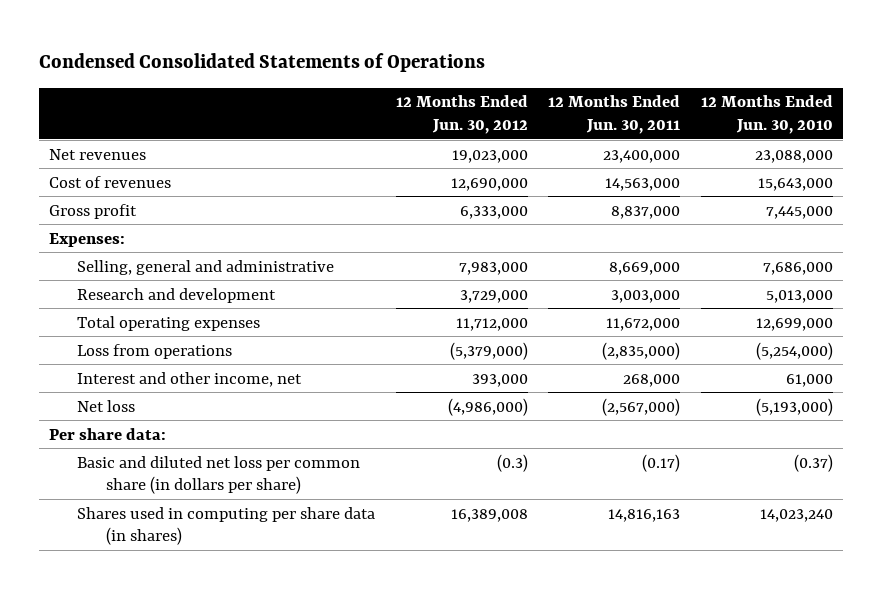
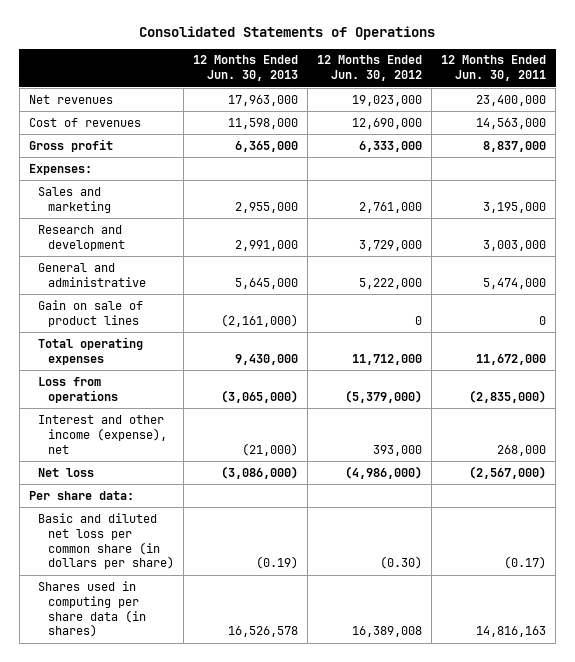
[38,53,485,73] Condensed Consolidated Statements of Operations -> [139,25,436,40] Consolidated Statements of Operations
[700,95,833,134] 12 Months Ended Jun. 30, 2010 -> none
none -> [193,55,299,82] 12 Months Ended Jun. 30, 2013
[77,259,335,275] Selling, general and administrative -> none
none -> [38,186,112,213] Sales and marketing
none -> [38,262,147,287] General and administrative
none -> [38,299,144,327] Gain on sale of product lines
[77,371,303,387] Interest and other income, net -> [38,414,168,454] Interest and other income (expense), net
[496,453,528,472] (0.3) -> [380,556,423,570] (0.30)

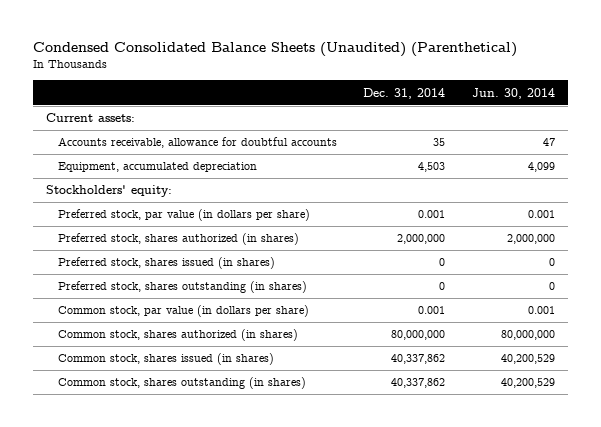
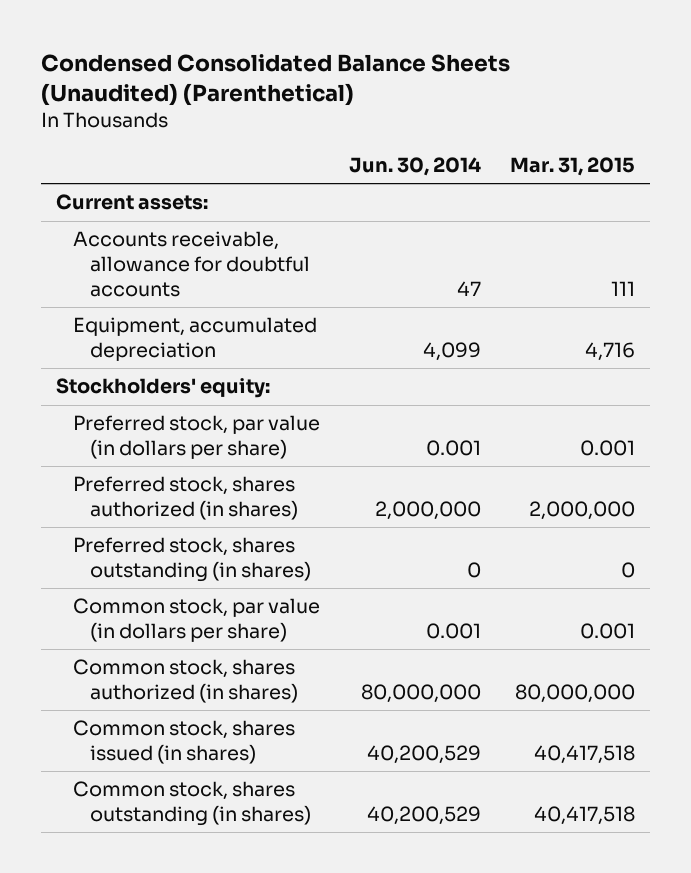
[363,87,446,99] Dec. 31, 2014 -> none
none -> [509,156,635,176] Mar. 31, 2015
[58,257,276,270] Preferred stock, shares issued (in shares) -> none

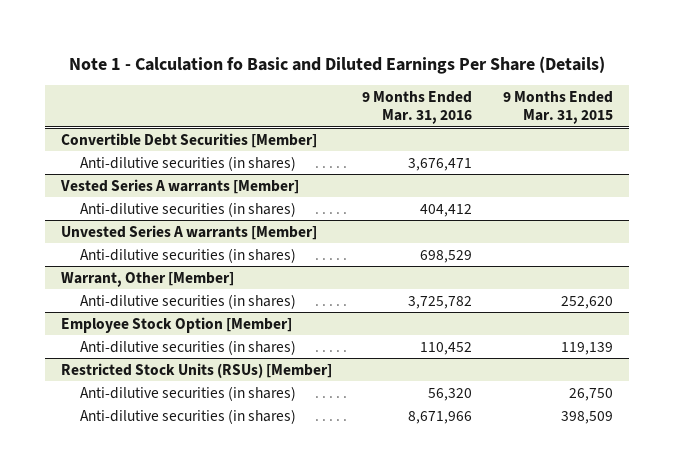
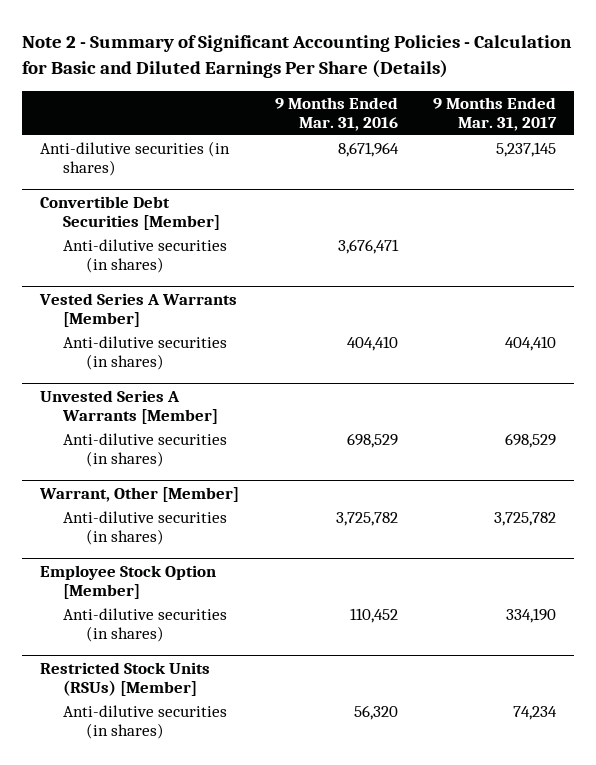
[68,55,605,74] Note 1 - Calculation fo Basic and Diluted Earnings Per Share (Details) -> [22,35,573,79] Note 2 - Summary of Significant Accounting Policies - Calculation for Basic and Diluted Earnings Per Share (Details)
[503,90,614,125] 9 Months Ended Mar. 31, 2015 -> none
none -> [433,96,558,132] 9 Months Ended Mar. 31, 2017
none -> [40,140,231,177] Anti-dilutive securities (in shares)
[59,178,299,194] Vested Series A warrants [Member] -> [39,292,238,327] Vested Series A Warrants [Member]
[420,203,473,217] 404,412 -> [346,335,398,351] 404,410
[60,224,317,240] Unvested Series A warrants [Member] -> [40,389,219,424] Unvested Series A Warrants [Member]
[79,408,296,424] Anti-dilutive securities (in shares) -> none

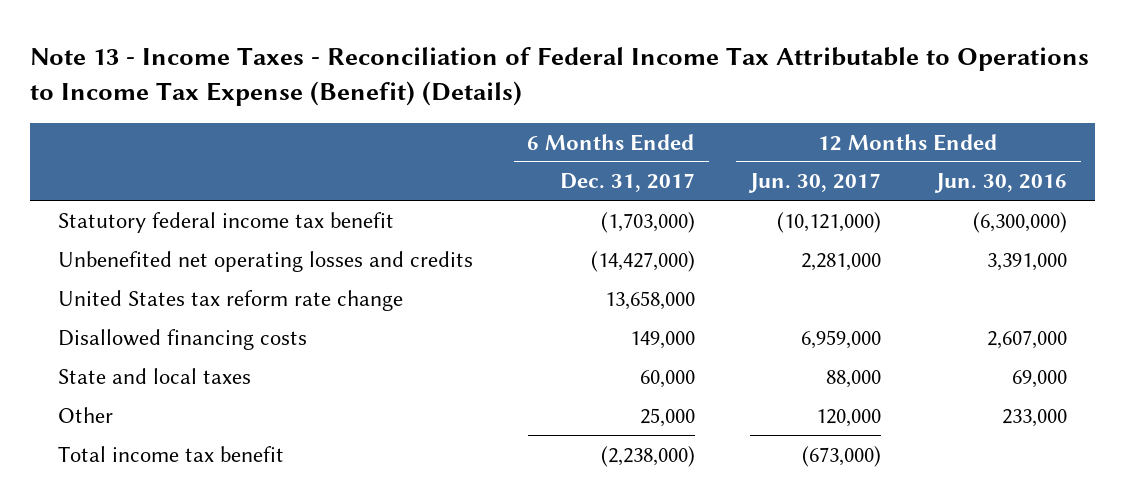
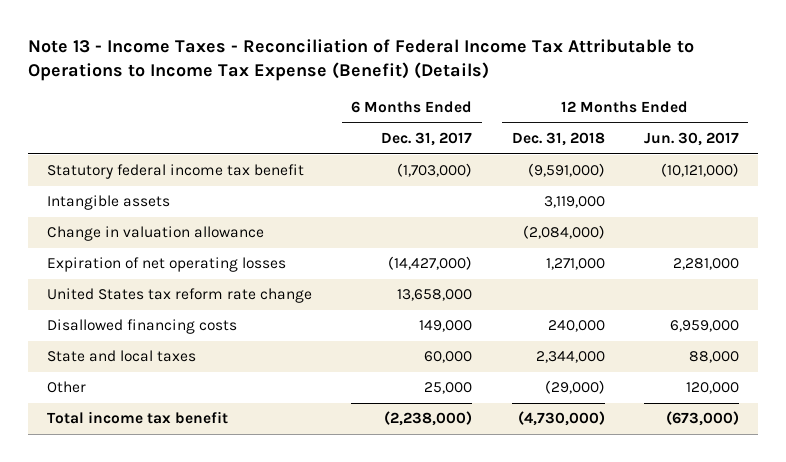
[934,173,1068,194] Jun. 30, 2016 -> none
none -> [511,131,605,146] Dec. 31, 2018
none -> [47,195,171,211] Intangible assets
none -> [47,226,265,242] Change in valuation allowance
[57,250,473,272] Unbenefited net operating losses and credits -> [47,257,287,273] Expiration of net operating losses

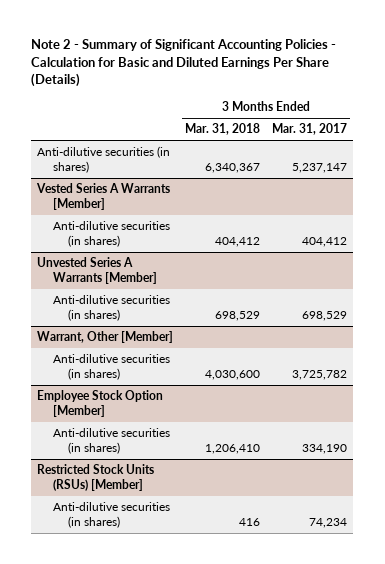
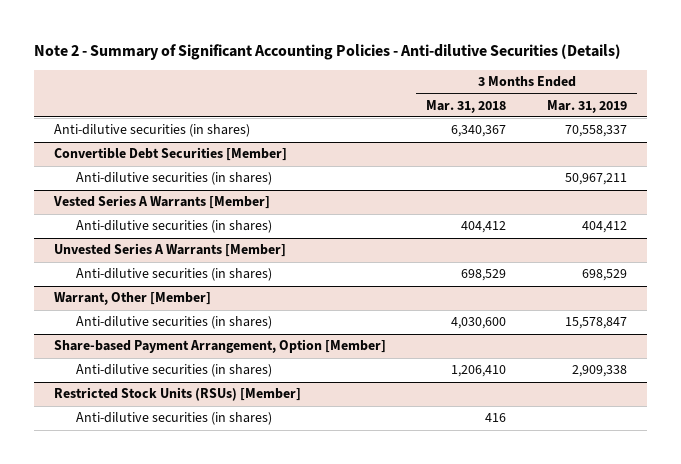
[31,38,337,88] Note 2 - Summary of Significant Accounting Policies - Calculation for Basic and Diluted Earnings Per Share (Details) -> [33,43,621,60] Note 2 - Summary of Significant Accounting Policies - Anti-dilutive Securities (Details)
[272,123,348,136] Mar. 31, 2017 -> none
none -> [546,99,627,113] Mar. 31, 2019
none -> [53,147,287,162] Convertible Debt Securities [Member]
none -> [76,172,273,186] Anti-dilutive securities (in shares)
[37,390,164,417] Employee Stock Option [Member] -> [53,339,386,354] Share-based Payment Arrangement, Option [Member]

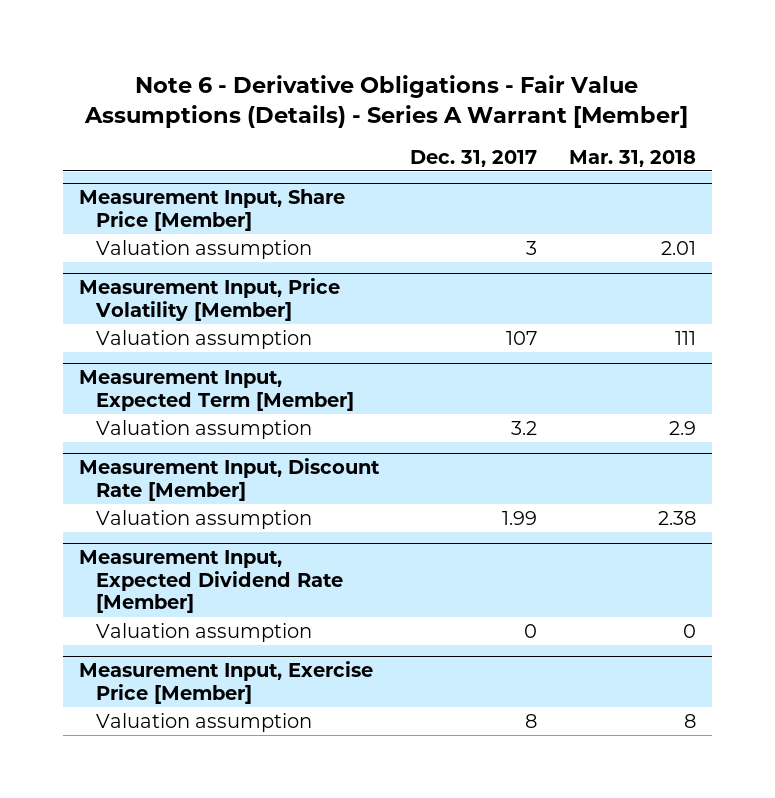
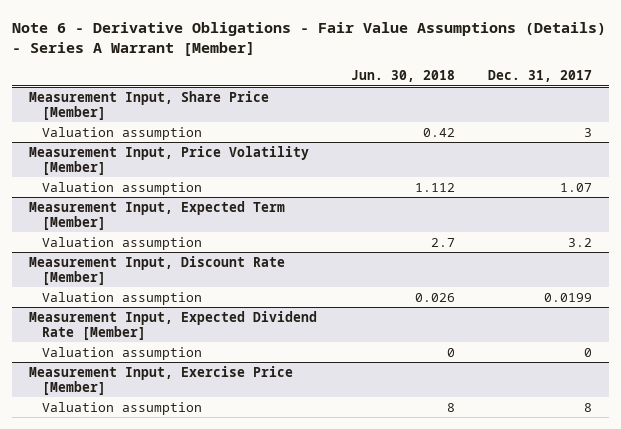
[568,149,696,167] Mar. 31, 2018 -> none
none -> [350,70,455,83] Jun. 30, 2018
[506,330,538,345] 107 -> [560,182,593,192] 1.07
[502,510,538,525] 1.99 -> [544,292,593,302] 0.0199

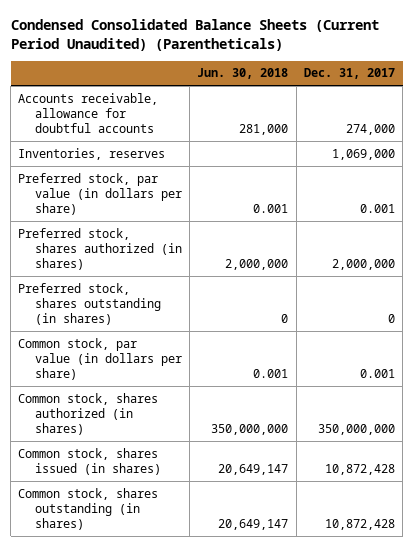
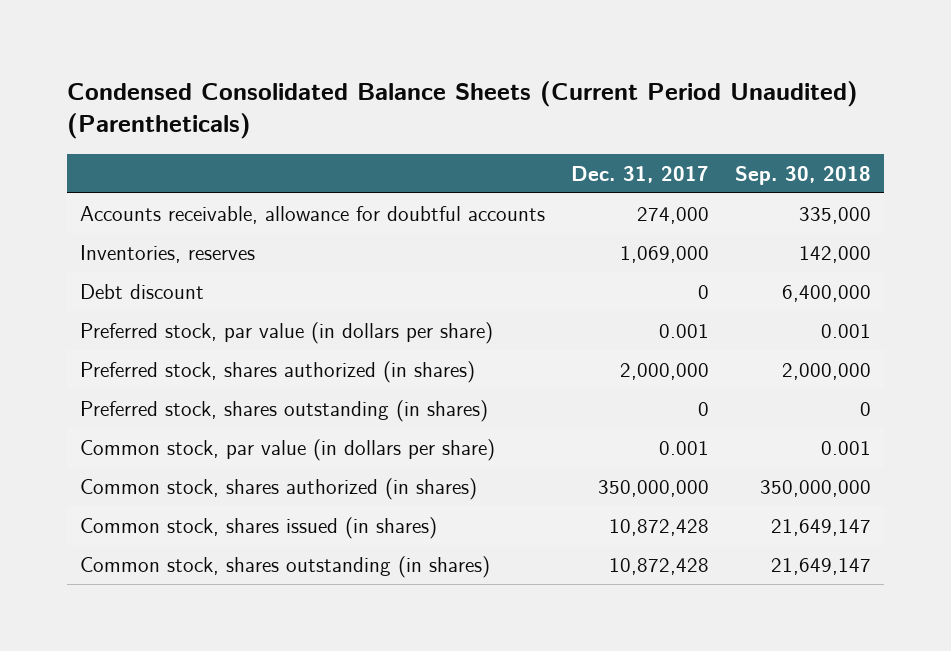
[197,68,289,80] Jun. 30, 2018 -> none
none -> [735,165,872,185] Sep. 30, 2018
none -> [79,283,204,299] Debt discount

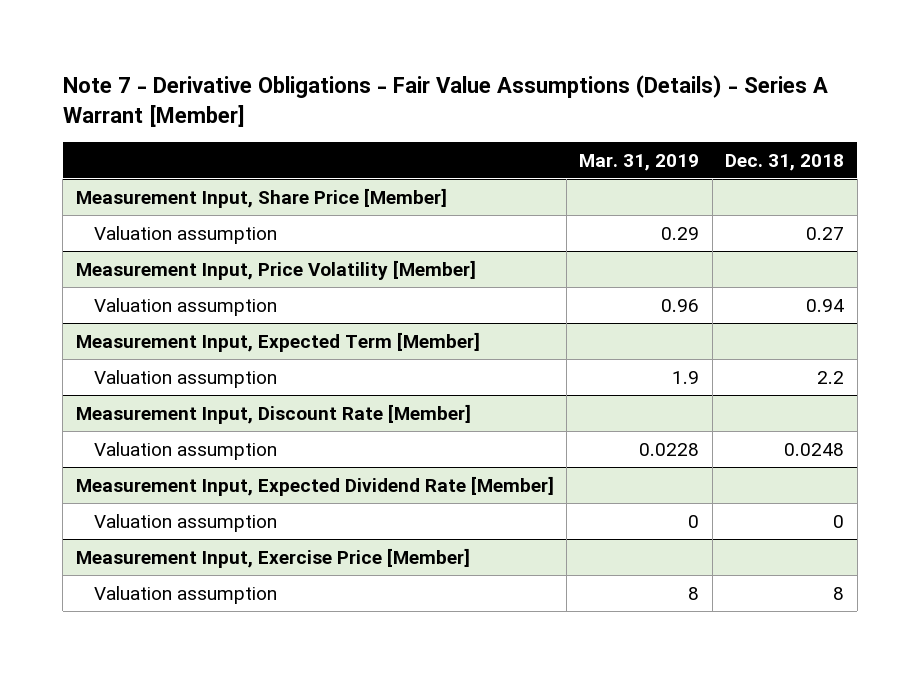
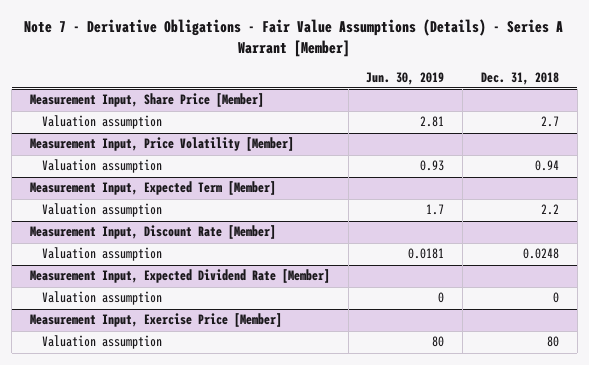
[579,153,700,171] Mar. 31, 2019 -> none
none -> [366,71,445,85] Jun. 30, 2019
[806,226,845,240] 0.27 -> [541,116,560,128] 2.7
[833,586,845,600] 8 -> [547,336,560,348] 80

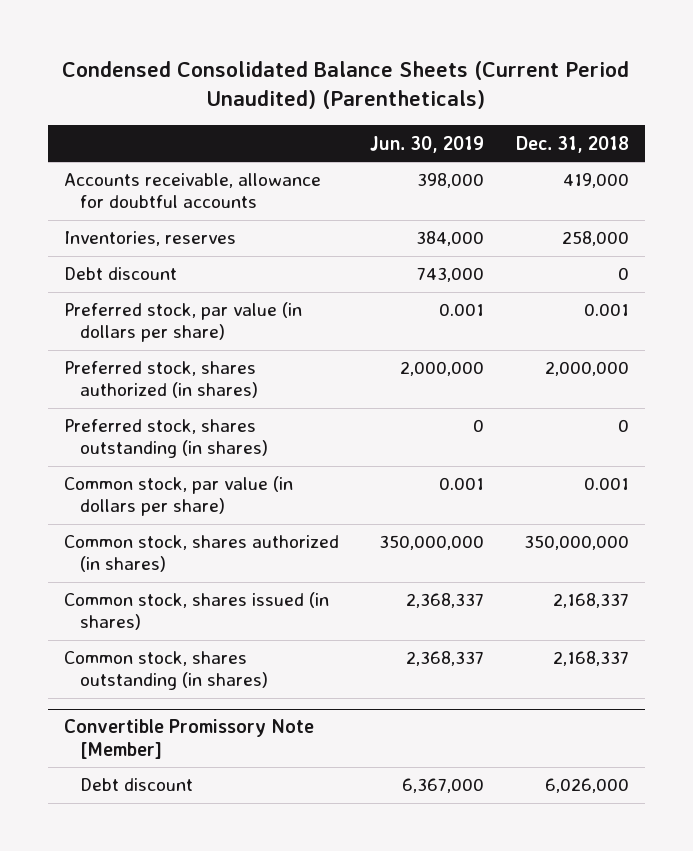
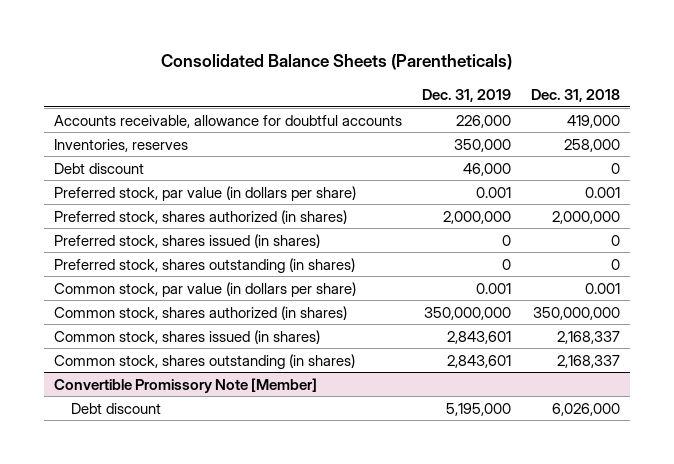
[62,61,630,110] Condensed Consolidated Balance Sheets (Current Period Unaudited) (Parentheticals) -> [160,54,512,71] Consolidated Balance Sheets (Parentheticals)
[370,135,485,153] Jun. 30, 2019 -> none
none -> [421,88,511,102] Dec. 31, 2019
none -> [54,233,321,248] Preferred stock, shares issued (in shares)

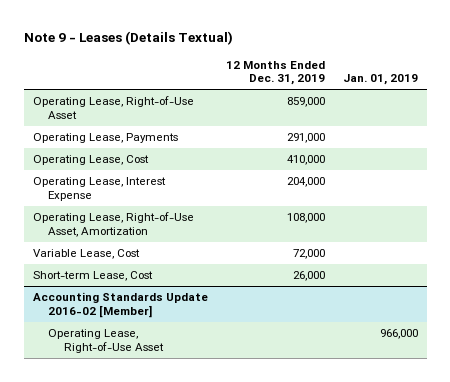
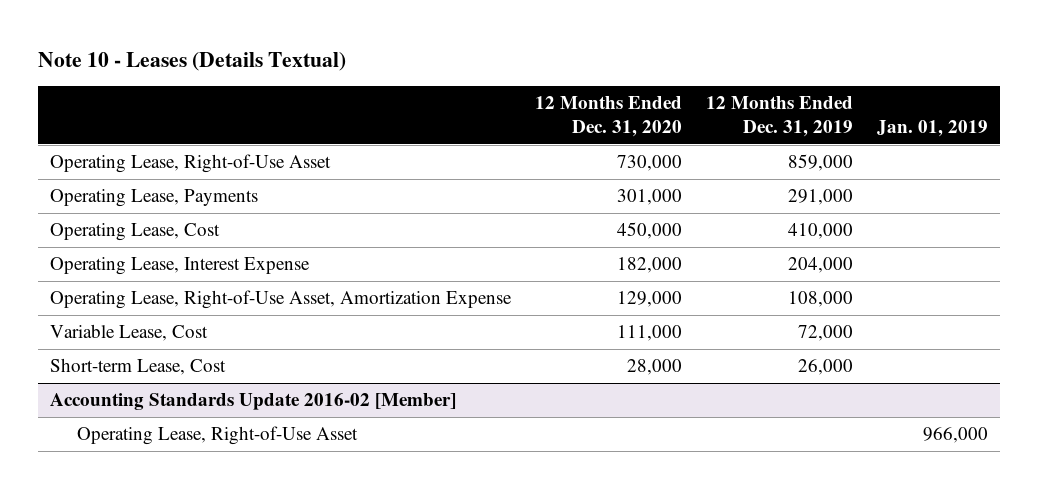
[23,30,233,45] Note 9 - Leases (Details Textual) -> [37,51,346,71] Note 10 - Leases (Details Textual)
none -> [534,96,682,137] 12 Months Ended Dec. 31, 2020
[32,212,194,237] Operating Lease, Right-of-Use Asset, Amortization -> [49,290,512,310] Operating Lease, Right-of-Use Asset, Amortization Expense

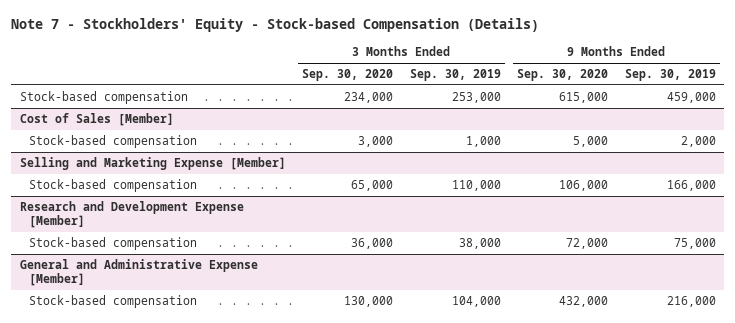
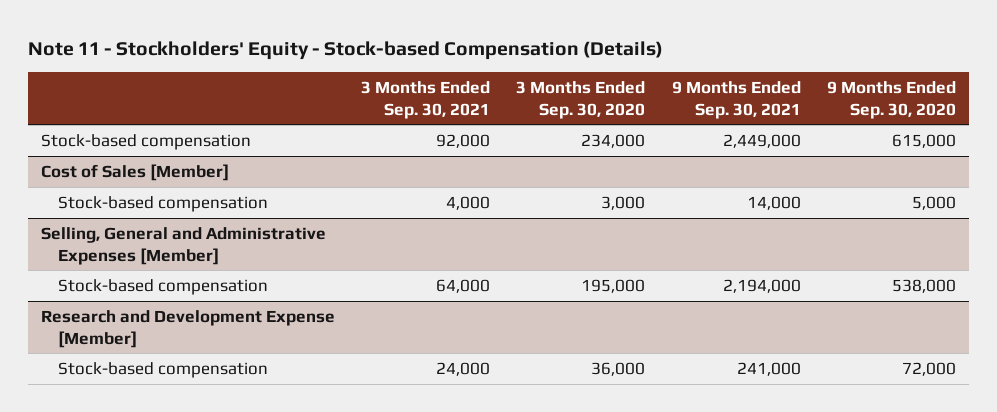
[11,18,540,33] Note 7 - Stockholders' Equity - Stock-based Compensation (Details) -> [28,40,664,60] Note 11 - Stockholders' Equity - Stock-based Compensation (Details)
[409,69,501,82] Sep. 30, 2019 -> none
[624,69,716,82] Sep. 30, 2019 -> none
none -> [361,80,491,119] 3 Months Ended Sep. 30, 2021
none -> [671,80,801,119] 9 Months Ended Sep. 30, 2021
[19,157,286,171] Selling and Marketing Expense [Member] -> none
none -> [41,226,327,265] Selling, General and Administrative Expenses [Member]
[351,180,394,192] 65,000 -> [581,278,646,293] 195,000
[559,180,609,192] 106,000 -> [891,278,956,293] 538,000
[19,259,258,287] General and Administrative Expense [Member] -> none
[28,295,197,309] Stock-based compensation -> none

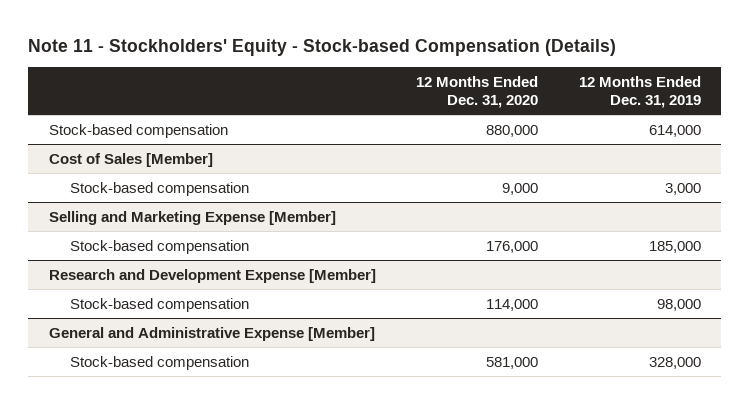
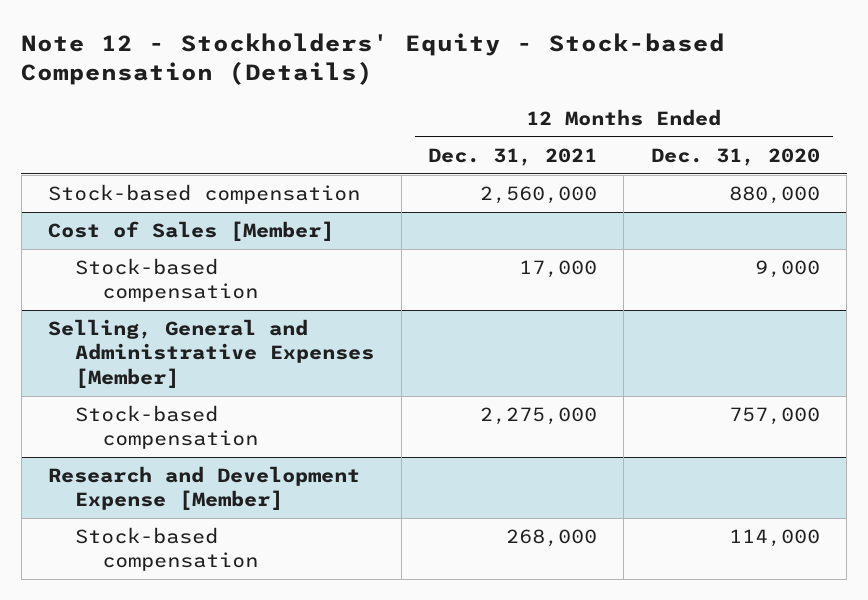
[28,38,617,56] Note 11 - Stockholders' Equity - Stock-based Compensation (Details) -> [21,32,726,86] Note 12 - Stockholders' Equity - Stock-based Compensation (Details)
[579,75,702,109] 12 Months Ended Dec. 31, 2019 -> none
none -> [428,147,598,166] Dec. 31, 2021
[48,210,336,225] Selling and Marketing Expense [Member] -> none
none -> [48,319,375,388] Selling, General and Administrative Expenses [Member]
[486,240,539,253] 176,000 -> [728,407,820,426] 757,000
[48,326,375,341] General and Administrative Expense [Member] -> none
[69,355,249,370] Stock-based compensation -> none

